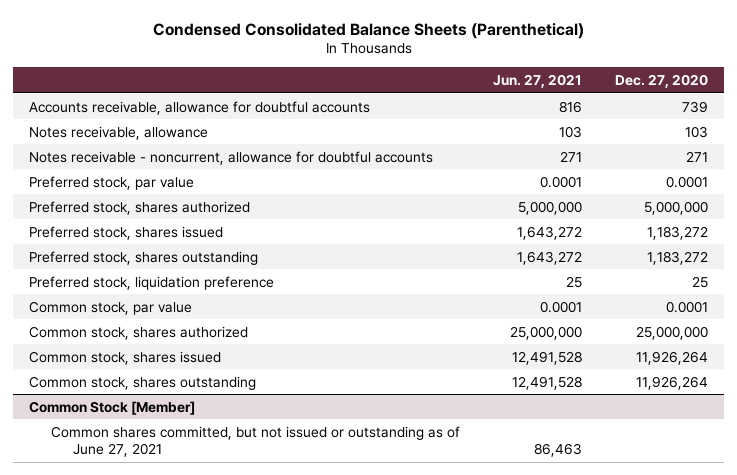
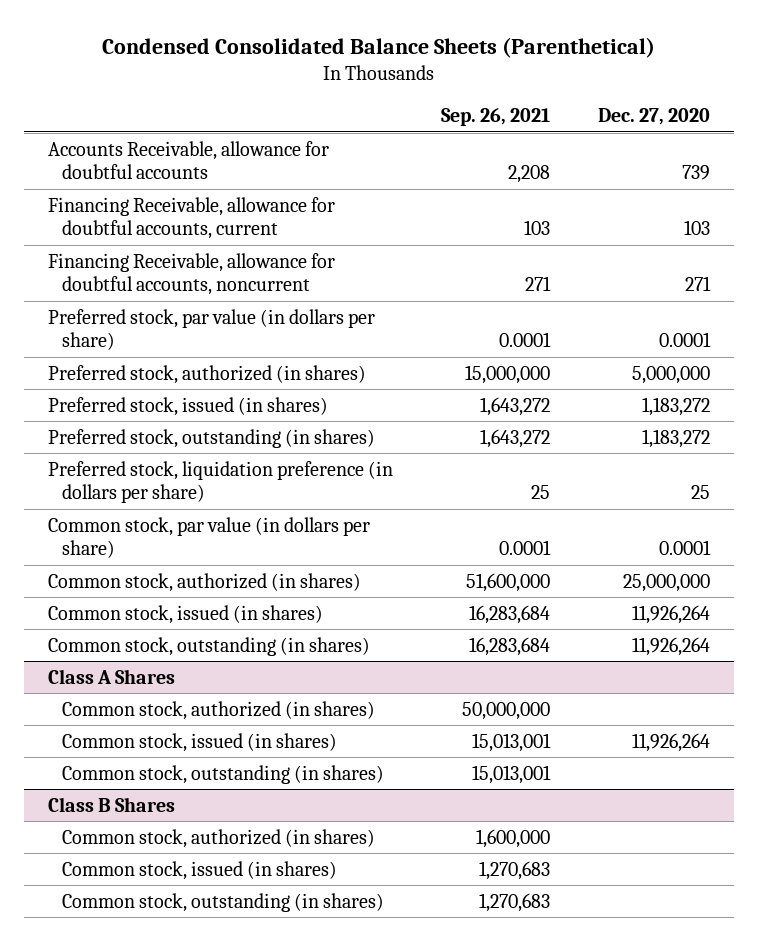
[493,73,583,88] Jun. 27, 2021 -> none
none -> [440,108,550,127] Sep. 26, 2021
[29,400,196,415] Common Stock [Member] -> none
[51,425,461,457] Common shares committed, but not issued or outstanding as of June 27, 2021 -> none
[29,100,371,115] Accounts receivable, allowance for doubtful accounts -> [48,140,330,179] Accounts Receivable, allowance for doubtful accounts
[29,125,209,140] Notes receivable, allowance -> [48,196,336,239] Financing Receivable, allowance for doubtful accounts, current
[29,150,434,165] Notes receivable - noncurrent, allowance for doubtful accounts -> [48,252,336,295] Financing Receivable, allowance for doubtful accounts, noncurrent
[29,175,195,190] Preferred stock, par value -> [48,308,376,350] Preferred stock, par value (in dollars per share)
[29,200,251,215] Preferred stock, shares authorized -> [48,364,367,384] Preferred stock, authorized (in shares)
[29,225,224,240] Preferred stock, shares issued -> [48,396,329,416] Preferred stock, issued (in shares)
[29,250,259,265] Preferred stock, shares outstanding -> [48,428,376,448] Preferred stock, outstanding (in shares)
[29,275,275,290] Preferred stock, liquidation preference -> [48,460,394,503] Preferred stock, liquidation preference (in dollars per share)
[29,300,193,315] Common stock, par value -> [48,516,371,558] Common stock, par value (in dollars per share)
[29,325,249,340] Common stock, shares authorized -> [48,572,362,592] Common stock, authorized (in shares)
[29,350,222,365] Common stock, shares issued -> [48,604,324,624] Common stock, issued (in shares)
[29,375,257,390] Common stock, shares outstanding -> [48,636,371,656] Common stock, outstanding (in shares)
none -> [48,668,176,684] Class A Shares
none -> [62,700,376,720] Common stock, authorized (in shares)
none -> [62,732,338,752] Common stock, issued (in shares)
none -> [62,764,385,784] Common stock, outstanding (in shares)
none -> [48,796,176,812] Class B Shares
none -> [62,828,376,848] Common stock, authorized (in shares)
none -> [62,860,338,880] Common stock, issued (in shares)
none -> [62,892,385,912] Common stock, outstanding (in shares)

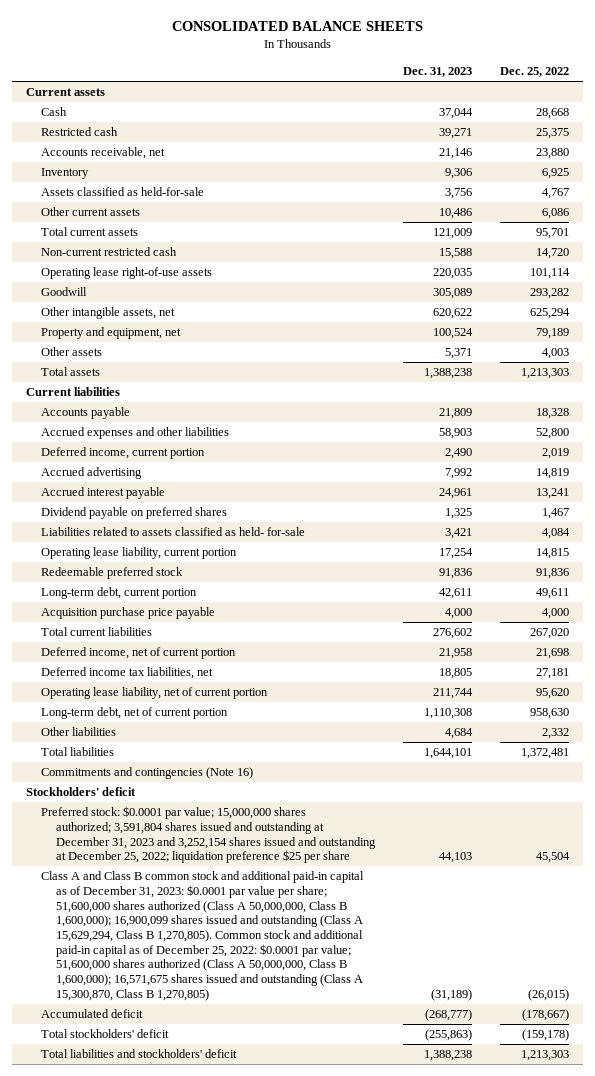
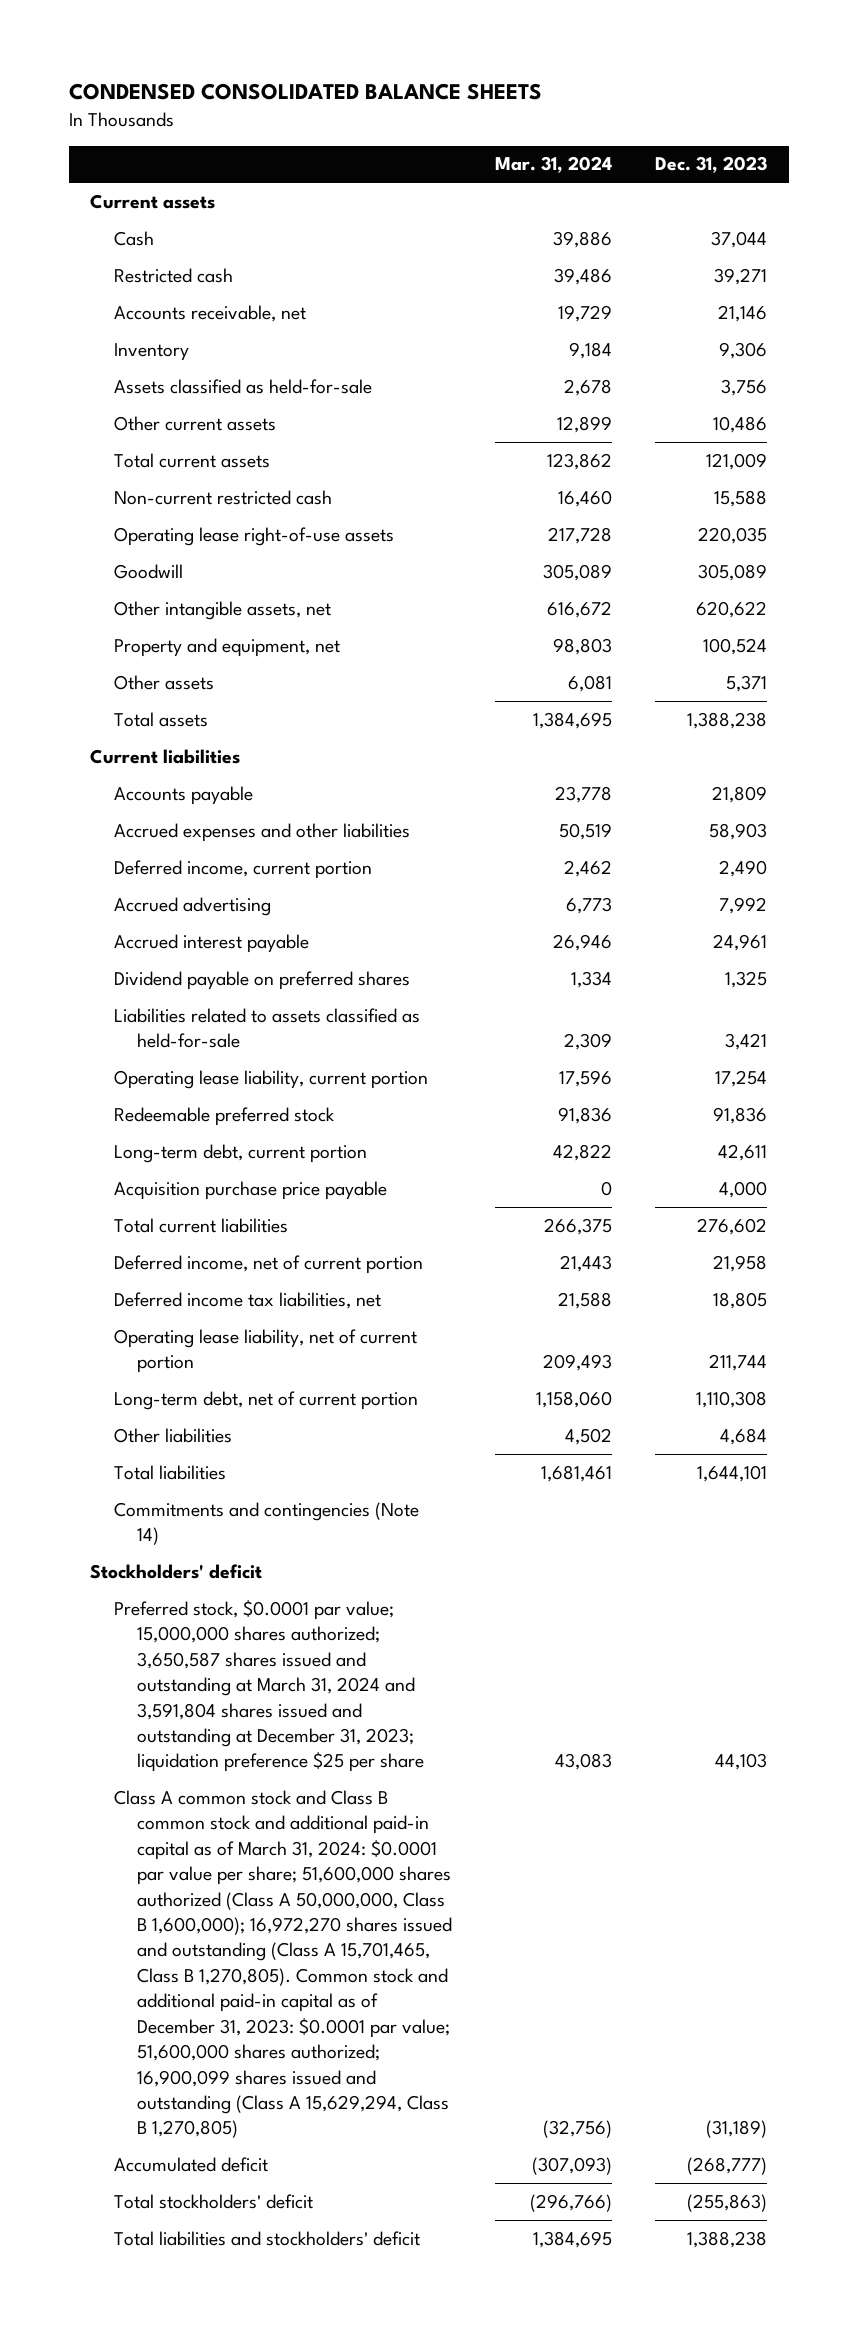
[171,21,423,32] CONSOLIDATED BALANCE SHEETS -> [68,83,542,101] CONDENSED CONSOLIDATED BALANCE SHEETS
[500,67,570,78] Dec. 25, 2022 -> none
none -> [495,156,613,174] Mar. 31, 2024
[40,527,305,537] Liabilities related to assets classified as held- for-sale -> [113,1007,420,1049] Liabilities related to assets classified as held-for-sale
[40,767,253,780] Commitments and contingencies (Note 16) -> [113,1501,419,1546] Commitments and contingencies (Note 14)
[40,806,376,864] Preferred stock: $0.0001 par value; 15,000,000 shares authorized; 3,591,804 shares issued and outstanding at December 31, 2023 and 3,252,154 shares issued and outstanding at December 25, 2022; liquidation preference $25 per share -> [113,1599,425,1773] Preferred stock, $0.0001 par value; 15,000,000 shares authorized; 3,650,587 shares issued and outstanding at March 31, 2024 and 3,591,804 shares issued and outstanding at December 31, 2023; liquidation preference $25 per share
[40,871,364,1001] Class A and Class B common stock and additional paid-in capital as of December 31, 2023: $0.0001 par value per share; 51,600,000 shares authorized (Class A 50,000,000, Class B 1,600,000); 16,900,099 shares issued and outstanding (Class A 15,629,294, Class B 1,270,805). Common stock and additional paid-in capital as of December 25, 2022: $0.0001 par value; 51,600,000 shares authorized (Class A 50,000,000, Class B 1,600,000); 16,571,675 shares issued and outstanding (Class A 15,300,870, Class B 1,270,805) -> [113,1789,453,2139] Class A common stock and Class B common stock and additional paid-in capital as of March 31, 2024: $0.0001 par value per share; 51,600,000 shares authorized (Class A 50,000,000, Class B 1,600,000); 16,972,270 shares issued and outstanding (Class A 15,701,465, Class B 1,270,805). Common stock and additional paid-in capital as of December 31, 2023: $0.0001 par value; 51,600,000 shares authorized; 16,900,099 shares issued and outstanding (Class A 15,629,294, Class B 1,270,805)

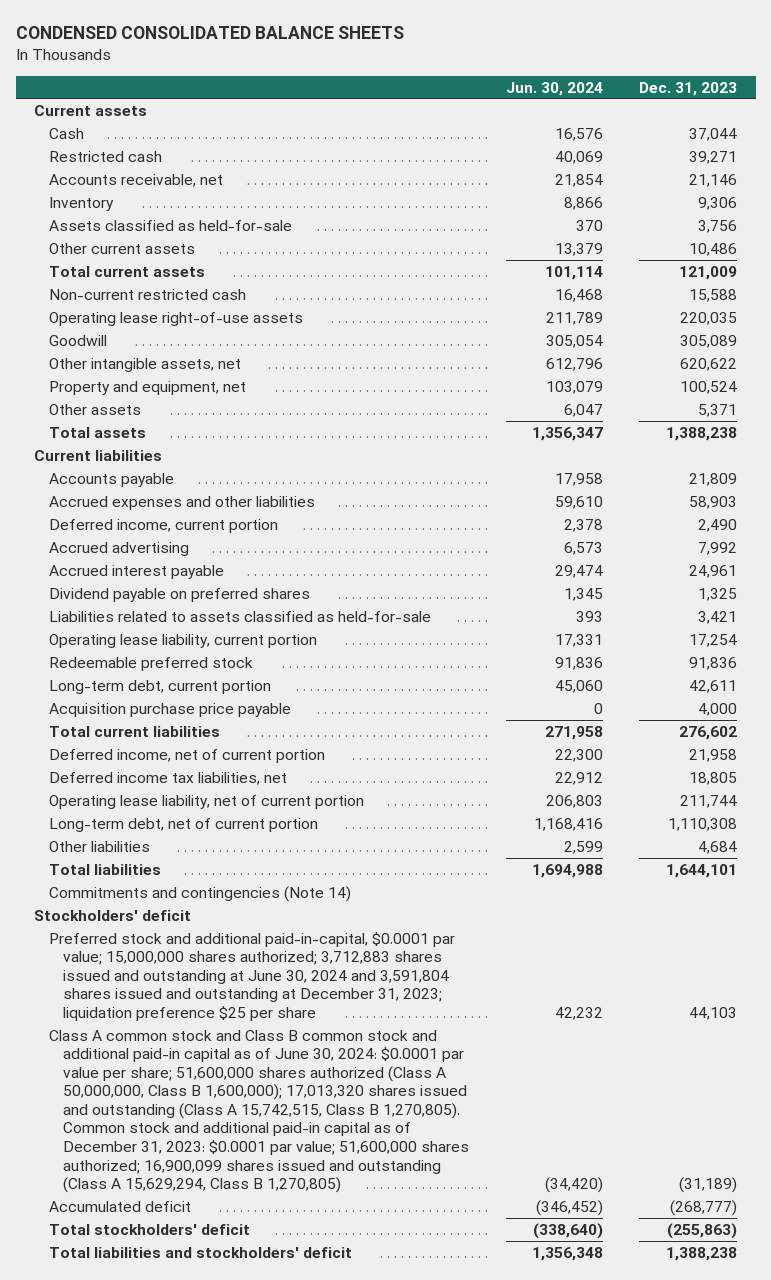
[495,156,613,174] Mar. 31, 2024 -> none
none -> [505,81,603,96] Jun. 30, 2024
[113,1599,425,1773] Preferred stock, $0.0001 par value; 15,000,000 shares authorized; 3,650,587 shares issued and outstanding at March 31, 2024 and 3,591,804 shares issued and outstanding at December 31, 2023; liquidation preference $25 per share -> [48,931,455,1021] Preferred stock and additional paid-in-capital, $0.0001 par value; 15,000,000 shares authorized; 3,712,883 shares issued and outstanding at June 30, 2024 and 3,591,804 shares issued and outstanding at December 31, 2023; liquidation preference $25 per share
[113,1789,453,2139] Class A common stock and Class B common stock and additional paid-in capital as of March 31, 2024: $0.0001 par value per share; 51,600,000 shares authorized (Class A 50,000,000, Class B 1,600,000); 16,972,270 shares issued and outstanding (Class A 15,701,465, Class B 1,270,805). Common stock and additional paid-in capital as of December 31, 2023: $0.0001 par value; 51,600,000 shares authorized; 16,900,099 shares issued and outstanding (Class A 15,629,294, Class B 1,270,805) -> [48,1029,470,1194] Class A common stock and Class B common stock and additional paid-in capital as of June 30, 2024: $0.0001 par value per share; 51,600,000 shares authorized (Class A 50,000,000, Class B 1,600,000); 17,013,320 shares issued and outstanding (Class A 15,742,515, Class B 1,270,805). Common stock and additional paid-in capital as of December 31, 2023: $0.0001 par value; 51,600,000 shares authorized; 16,900,099 shares issued and outstanding (Class A 15,629,294, Class B 1,270,805)

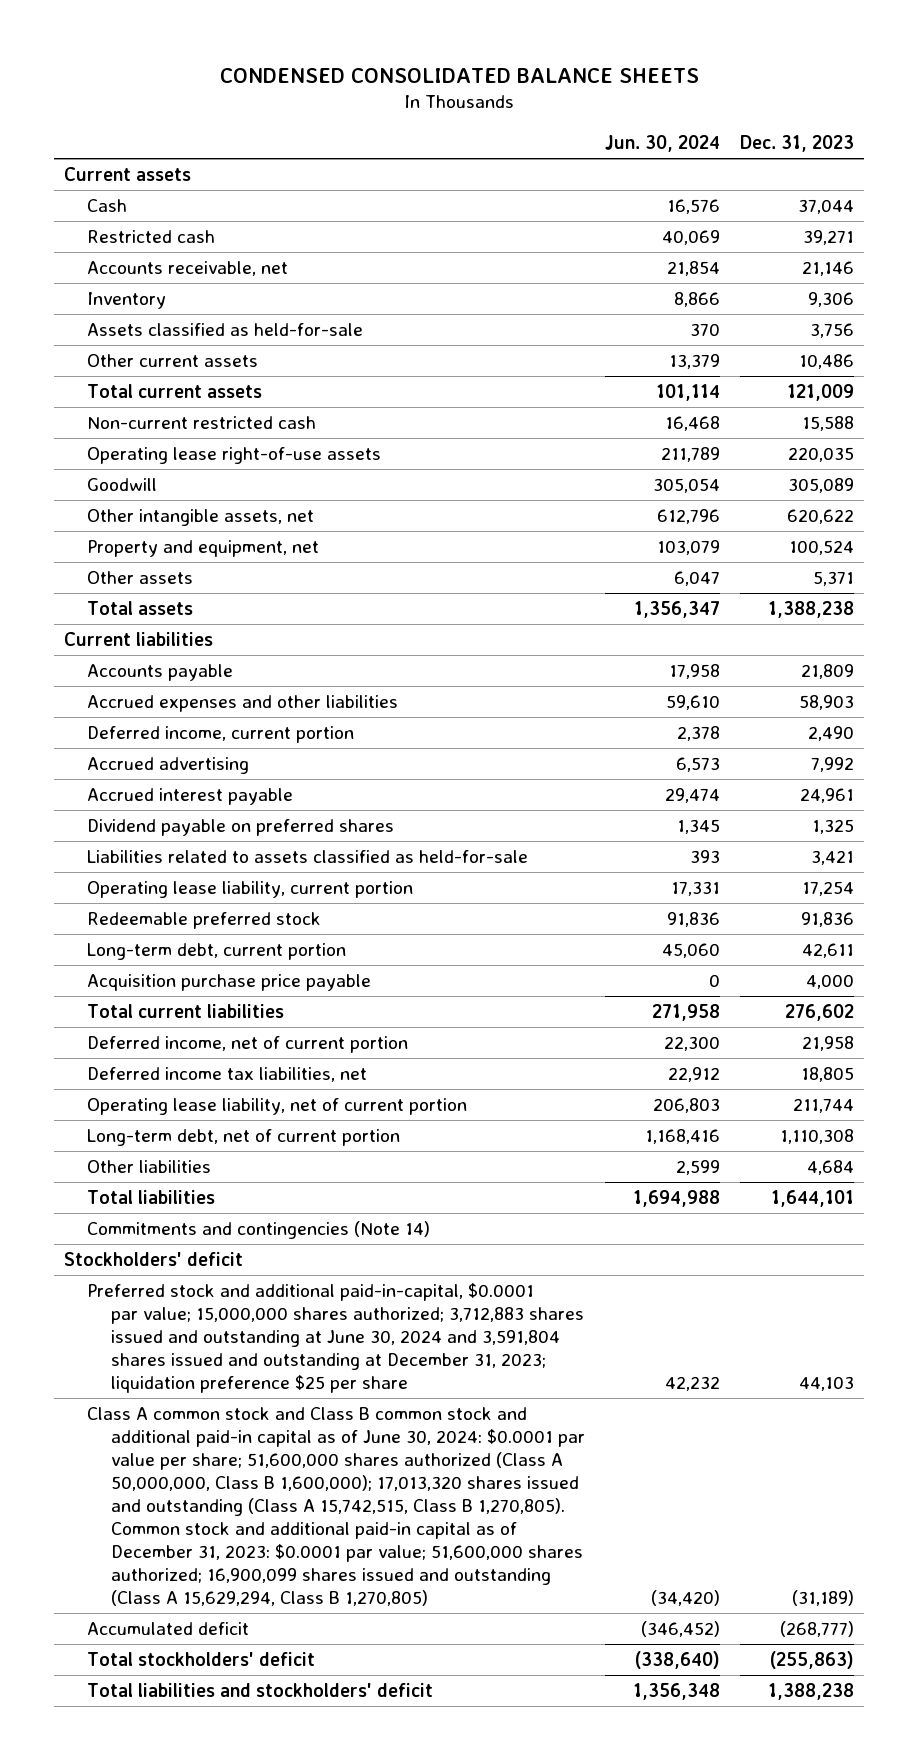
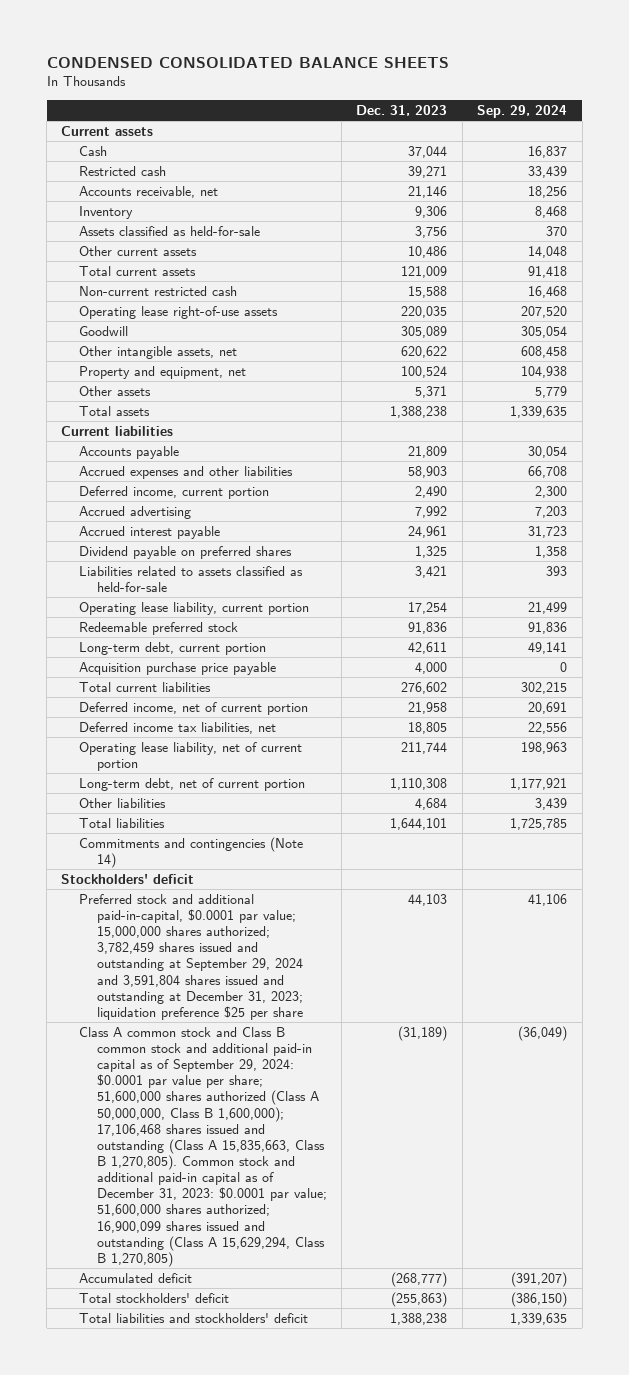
[604,135,720,153] Jun. 30, 2024 -> none
none -> [477,104,568,118] Sep. 29, 2024
[87,1282,584,1393] Preferred stock and additional paid-in-capital, $0.0001 par value; 15,000,000 shares authorized; 3,712,883 shares issued and outstanding at June 30, 2024 and 3,591,804 shares issued and outstanding at December 31, 2023; liquidation preference $25 per share -> [79,893,303,1020] Preferred stock and additional paid-in-capital, $0.0001 par value; 15,000,000 shares authorized; 3,782,459 shares issued and outstanding at September 29, 2024 and 3,591,804 shares issued and outstanding at December 31, 2023; liquidation preference $25 per share
[87,1406,585,1606] Class A common stock and Class B common stock and additional paid-in capital as of June 30, 2024: $0.0001 par value per share; 51,600,000 shares authorized (Class A 50,000,000, Class B 1,600,000); 17,013,320 shares issued and outstanding (Class A 15,742,515, Class B 1,270,805). Common stock and additional paid-in capital as of December 31, 2023: $0.0001 par value; 51,600,000 shares authorized; 16,900,099 shares issued and outstanding (Class A 15,629,294, Class B 1,270,805) -> [79,1026,327,1267] Class A common stock and Class B common stock and additional paid-in capital as of September 29, 2024: $0.0001 par value per share; 51,600,000 shares authorized (Class A 50,000,000, Class B 1,600,000); 17,106,468 shares issued and outstanding (Class A 15,835,663, Class B 1,270,805). Common stock and additional paid-in capital as of December 31, 2023: $0.0001 par value; 51,600,000 shares authorized; 16,900,099 shares issued and outstanding (Class A 15,629,294, Class B 1,270,805)

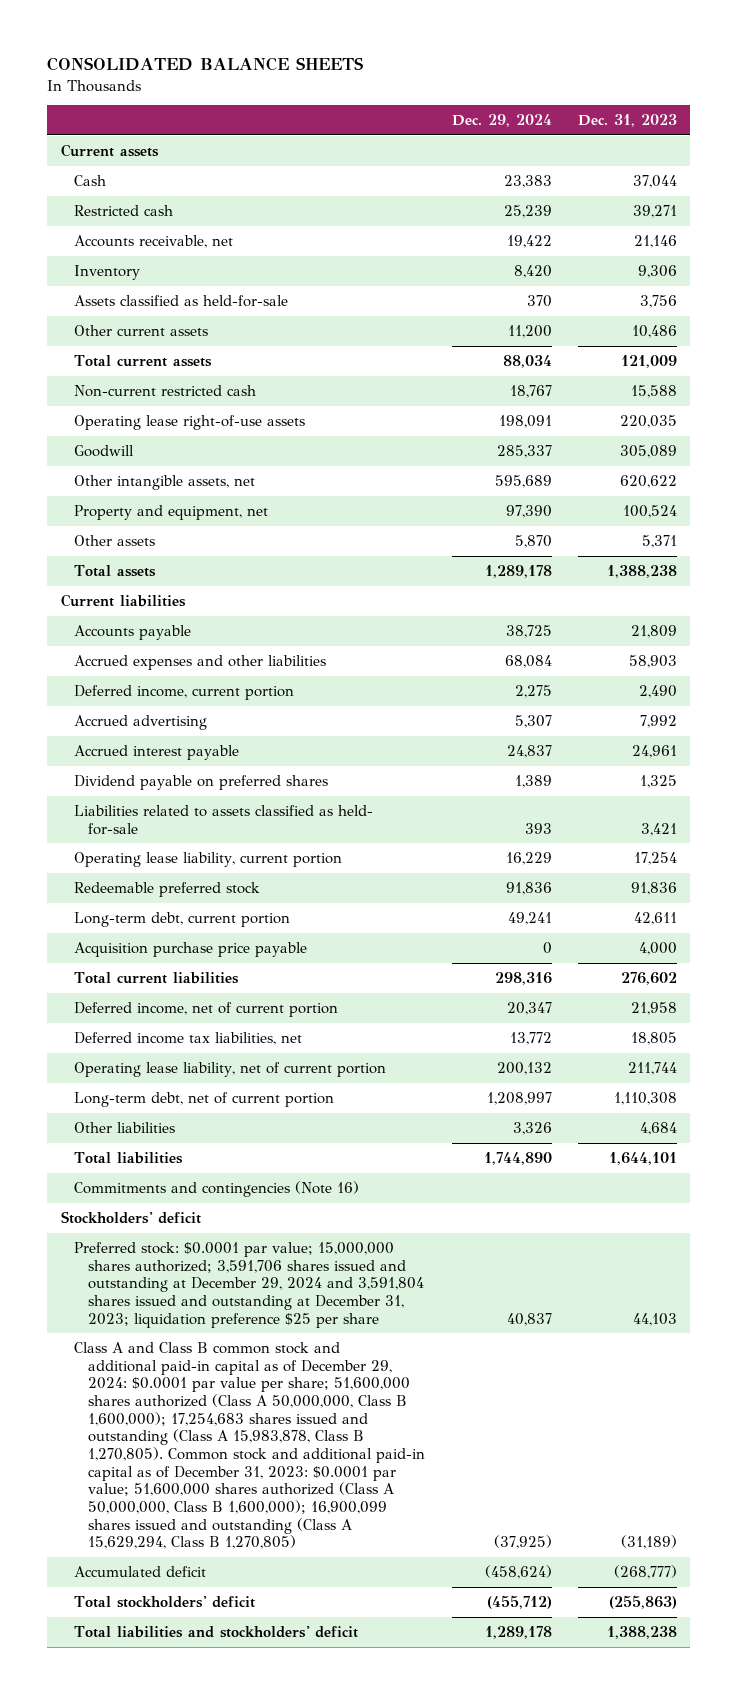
[46,56,449,68] CONDENSED CONSOLIDATED BALANCE SHEETS -> [47,57,364,72] CONSOLIDATED BALANCE SHEETS
[477,104,568,118] Sep. 29, 2024 -> none
none -> [451,114,552,128] Dec. 29, 2024
[79,565,304,593] Liabilities related to assets classified as held-for-sale -> [74,804,374,835] Liabilities related to assets classified as held- for-sale
[79,836,304,869] Commitments and contingencies (Note 14) -> [74,1180,360,1197] Commitments and contingencies (Note 16)
[79,893,303,1020] Preferred stock and additional paid-in-capital, $0.0001 par value; 15,000,000 shares authorized; 3,782,459 shares issued and outstanding at September 29, 2024 and 3,591,804 shares issued and outstanding at December 31, 2023; liquidation preference $25 per share -> [74,1241,425,1328] Preferred stock: $0.0001 par value; 15,000,000 shares authorized; 3,591,706 shares issued and outstanding at December 29, 2024 and 3,591,804 shares issued and outstanding at December 31, 2023; liquidation preference $25 per share
[79,1026,327,1267] Class A common stock and Class B common stock and additional paid-in capital as of September 29, 2024: $0.0001 par value per share; 51,600,000 shares authorized (Class A 50,000,000, Class B 1,600,000); 17,106,468 shares issued and outstanding (Class A 15,835,663, Class B 1,270,805). Common stock and additional paid-in capital as of December 31, 2023: $0.0001 par value; 51,600,000 shares authorized; 16,900,099 shares issued and outstanding (Class A 15,629,294, Class B 1,270,805) -> [74,1341,426,1550] Class A and Class B common stock and additional paid-in capital as of December 29, 2024: $0.0001 par value per share; 51,600,000 shares authorized (Class A 50,000,000, Class B 1,600,000); 17,254,683 shares issued and outstanding (Class A 15,983,878, Class B 1,270,805). Common stock and additional paid-in capital as of December 31, 2023: $0.0001 par value; 51,600,000 shares authorized (Class A 50,000,000, Class B 1,600,000); 16,900,099 shares issued and outstanding (Class A 15,629,294, Class B 1,270,805)

